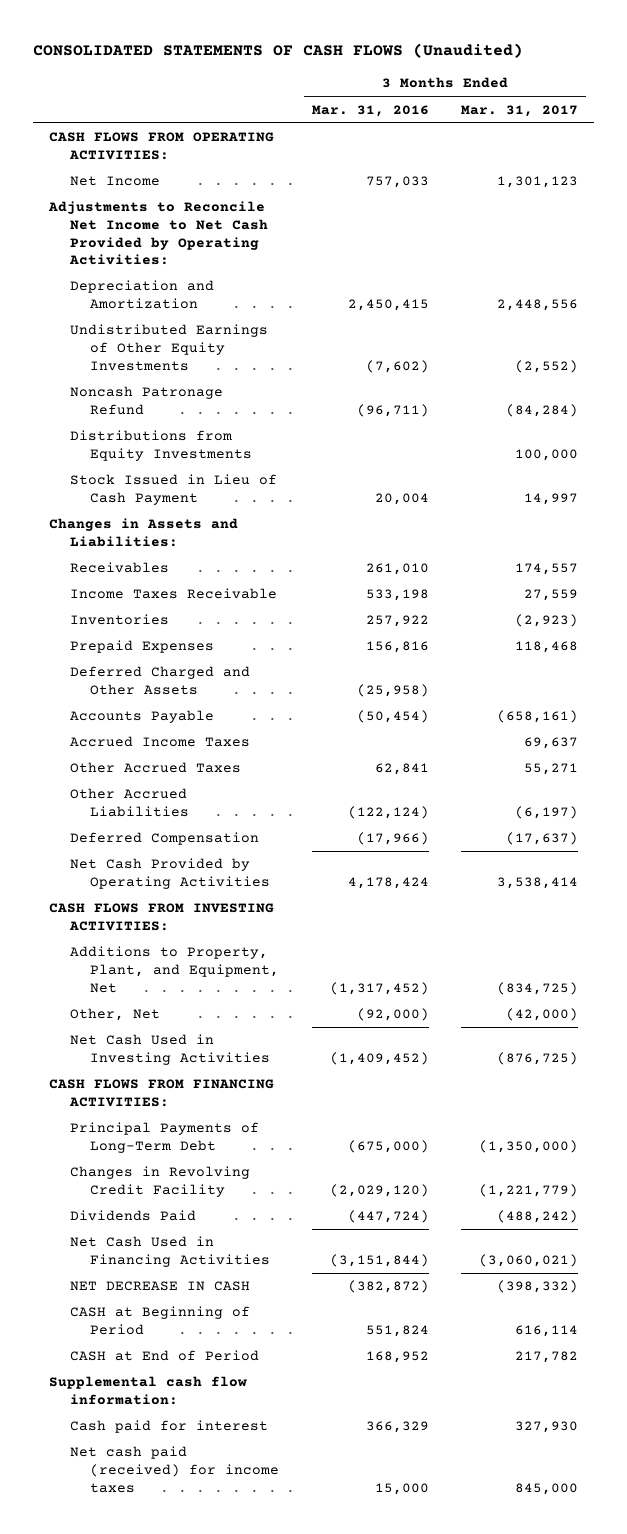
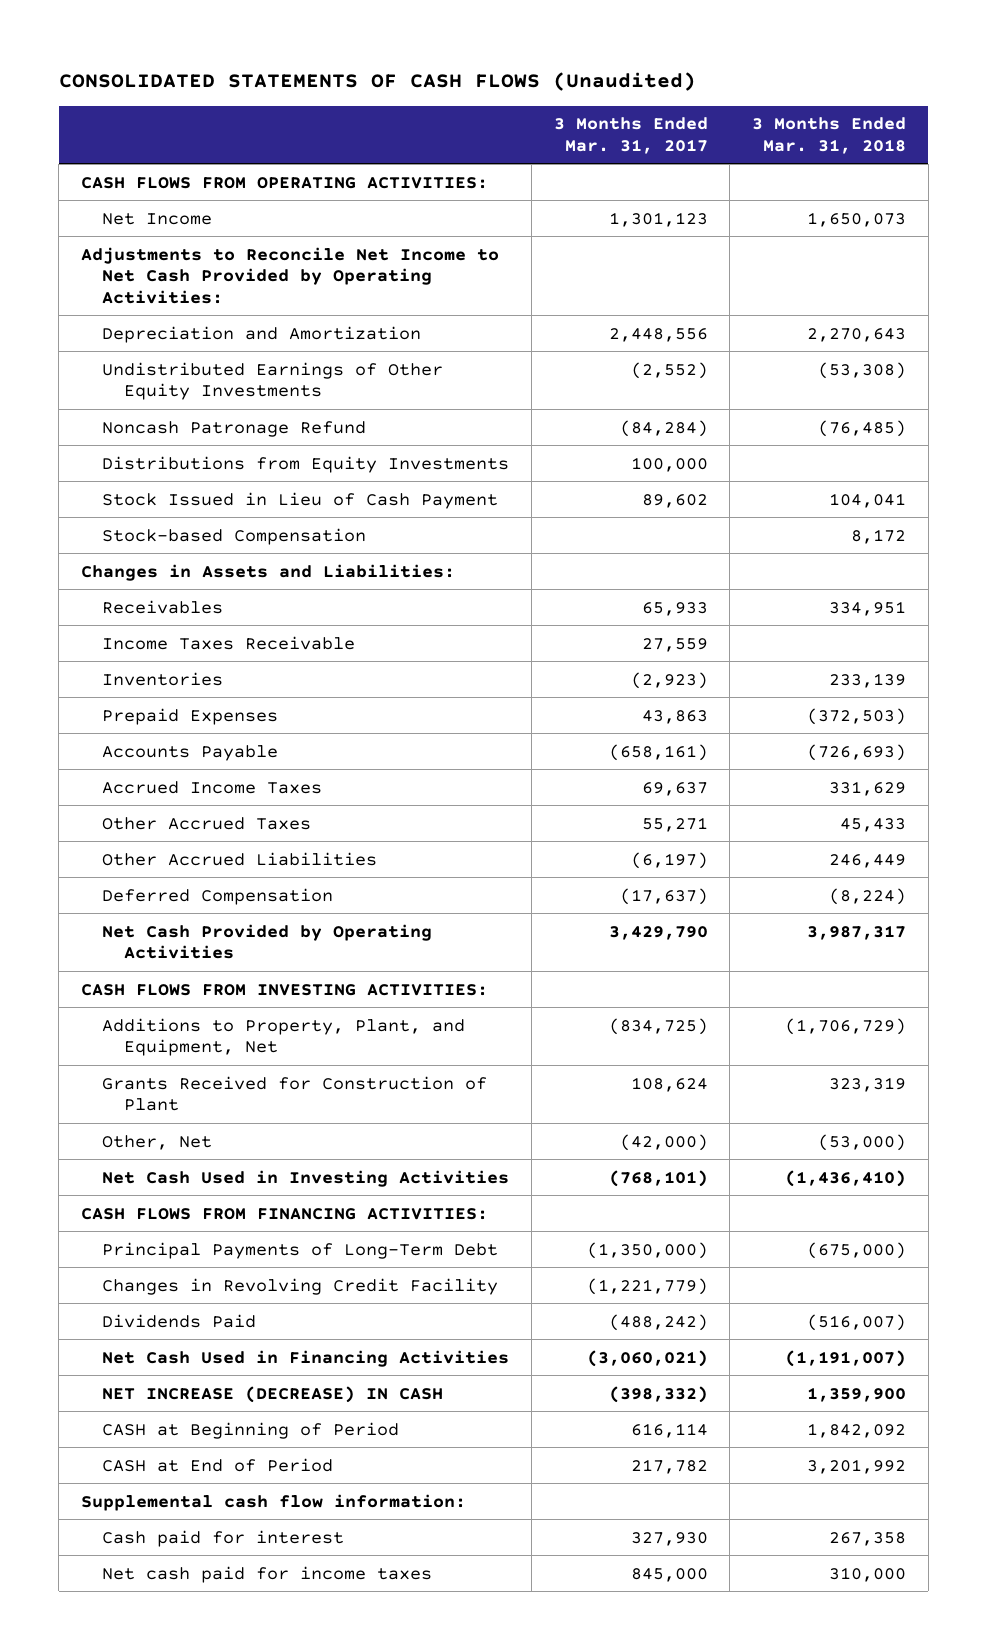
[311,104,429,117] Mar. 31, 2016 -> none
none -> [752,117,907,154] 3 Months Ended Mar. 31, 2018
[524,493,579,506] 14,997 -> [641,493,708,508] 89,602
none -> [102,527,367,545] Stock-based Compensation
[515,563,579,576] 174,557 -> [641,601,708,616] 65,933
[69,666,250,696] Deferred Charged and Other Assets -> none
[515,641,579,654] 118,468 -> [641,709,708,724] 43,863
[497,877,579,890] 3,538,414 -> [608,925,708,940] 3,429,790
none -> [102,1075,488,1112] Grants Received for Construction of Plant
[497,1052,579,1066] (876,725) -> [608,1169,708,1187] (768,101)
[69,1281,250,1292] NET DECREASE IN CASH -> [102,1385,444,1403] NET INCREASE (DECREASE) IN CASH
[69,1446,280,1493] Net cash paid (received) for income taxes -> [102,1565,433,1583] Net cash paid for income taxes

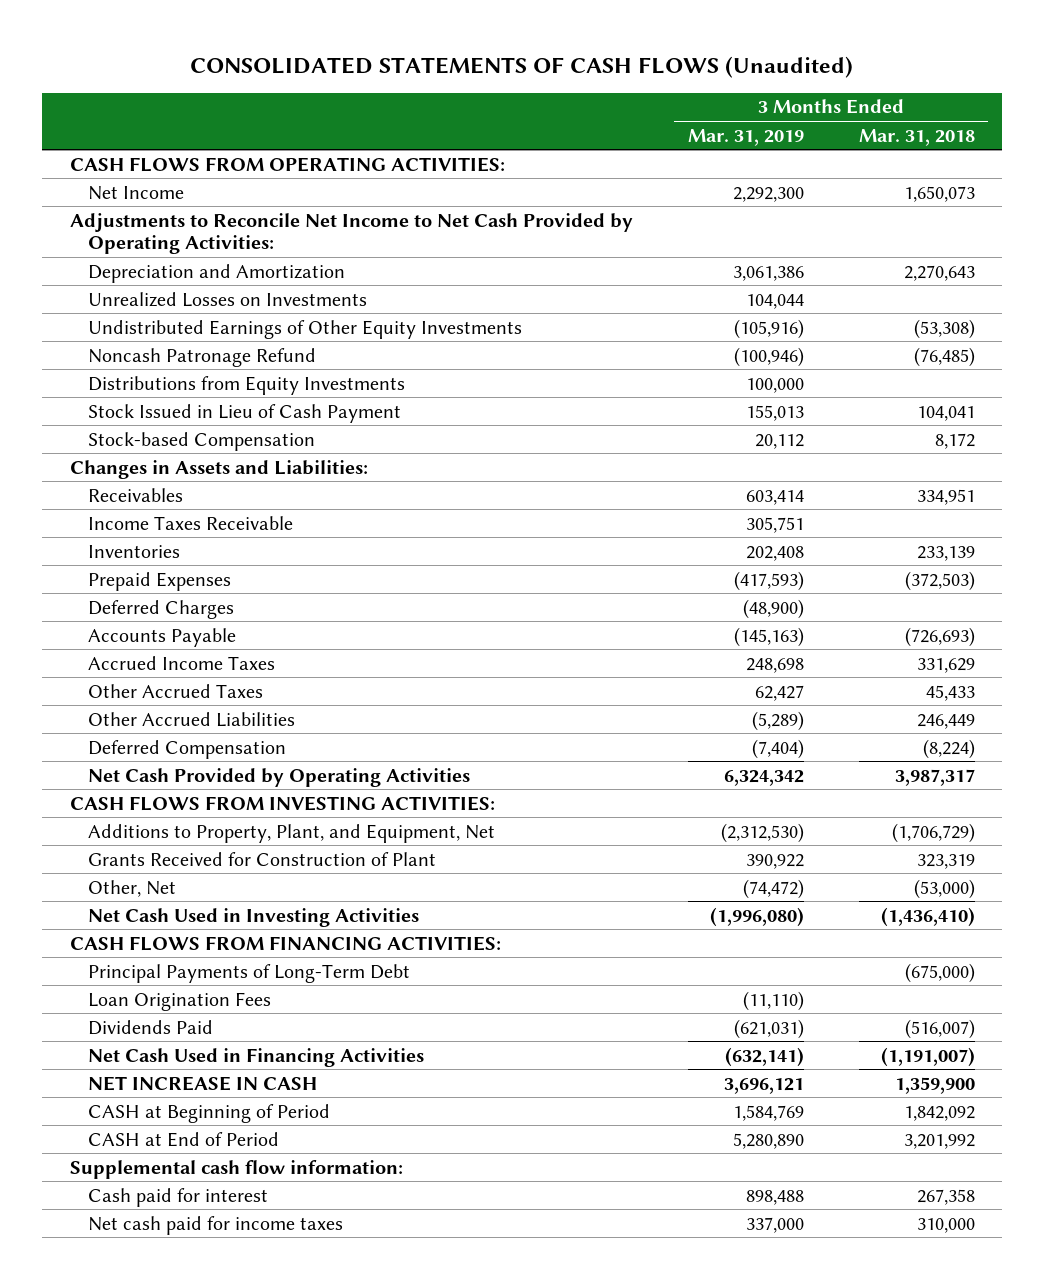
[553,117,708,154] 3 Months Ended Mar. 31, 2017 -> none
none -> [687,128,804,146] Mar. 31, 2019
none -> [87,291,367,307] Unrealized Losses on Investments
none -> [87,599,234,619] Deferred Charges
[102,1277,499,1295] Changes in Revolving Credit Facility -> none
none -> [87,991,271,1011] Loan Origination Fees
[102,1385,444,1403] NET INCREASE (DECREASE) IN CASH -> [87,1075,317,1091] NET INCREASE IN CASH

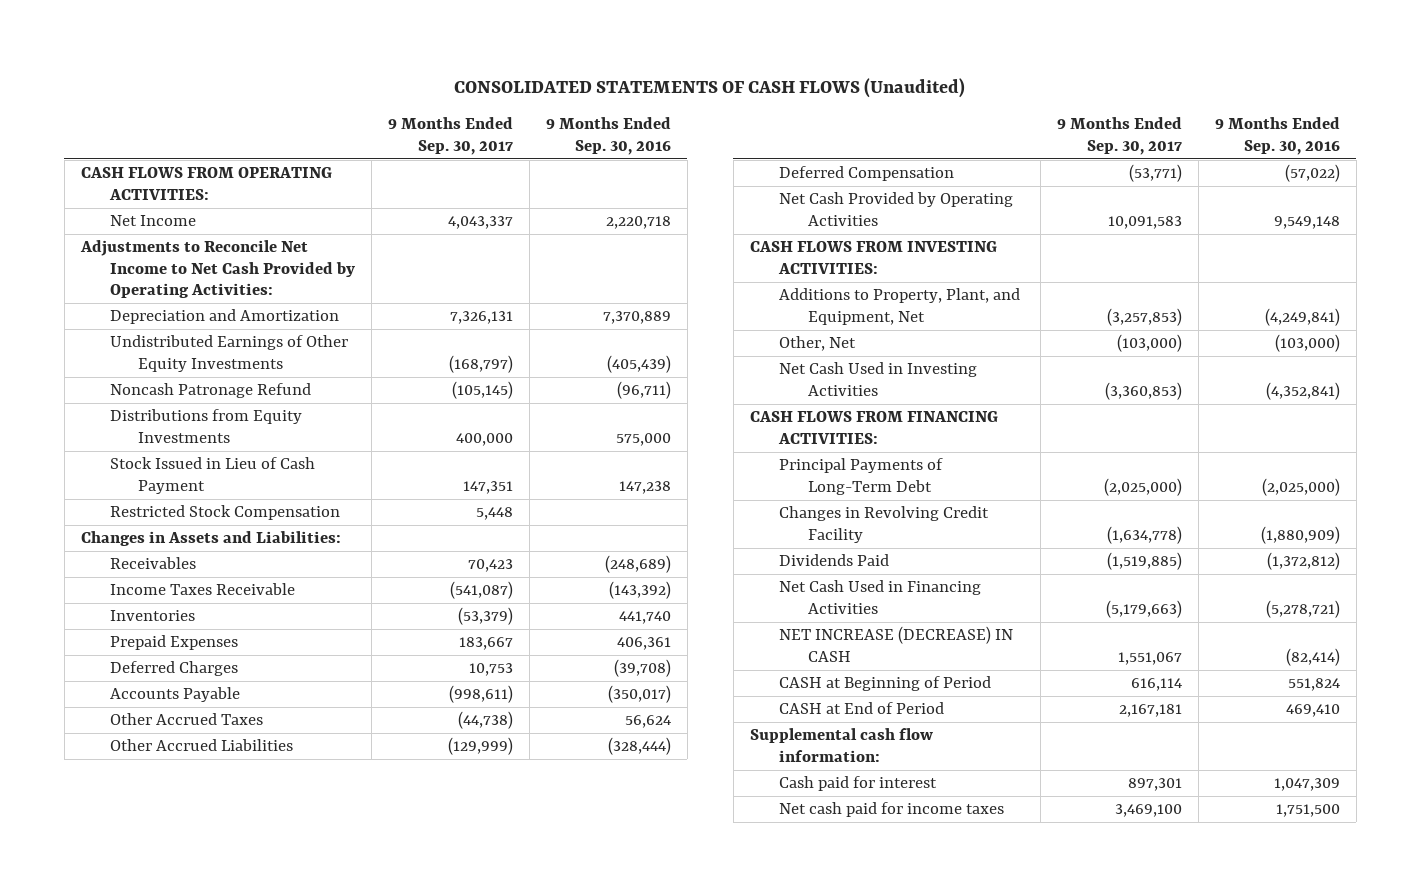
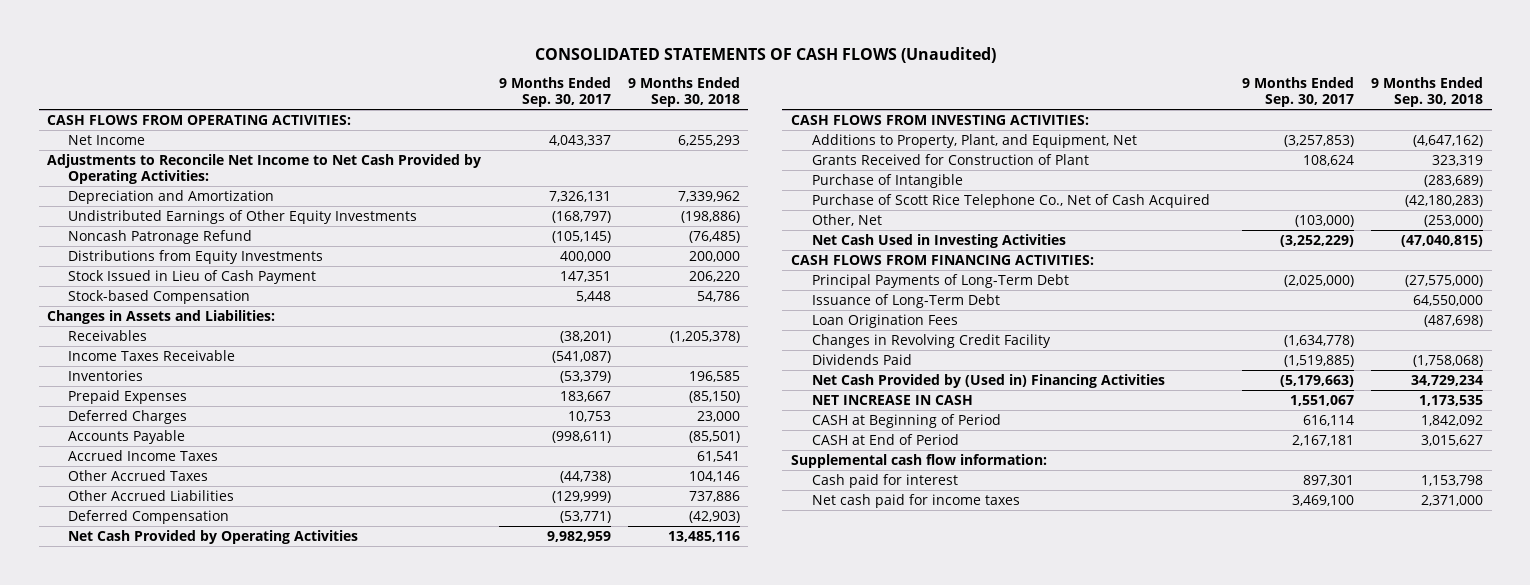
[545,117,671,156] 9 Months Ended Sep. 30, 2016 -> none
none -> [627,77,740,108] 9 Months Ended Sep. 30, 2018
[109,505,340,521] Restricted Stock Compensation -> [68,290,251,305] Stock-based Compensation
[467,559,513,573] 70,423 -> [559,331,611,344] (38,201)
none -> [68,450,219,462] Accrued Income Taxes
[1107,215,1182,229] 10,091,583 -> [546,531,611,543] 9,982,959
none -> [811,154,1089,166] Grants Received for Construction of Plant
none -> [811,174,963,189] Purchase of Intangible
none -> [811,194,1210,209] Purchase of Scott Rice Telephone Co., Net of Cash Acquired
[1104,381,1182,400] (3,360,853) -> [1279,235,1354,248] (3,252,229)
none -> [811,294,1000,309] Issuance of Long-Term Debt
none -> [811,314,958,329] Loan Origination Fees
[778,580,981,614] Net Cash Used in Financing Activities -> [811,374,1165,389] Net Cash Provided by (Used in) Financing Activities
[778,626,1013,662] NET INCREASE (DECREASE) IN CASH -> [811,395,973,406] NET INCREASE IN CASH

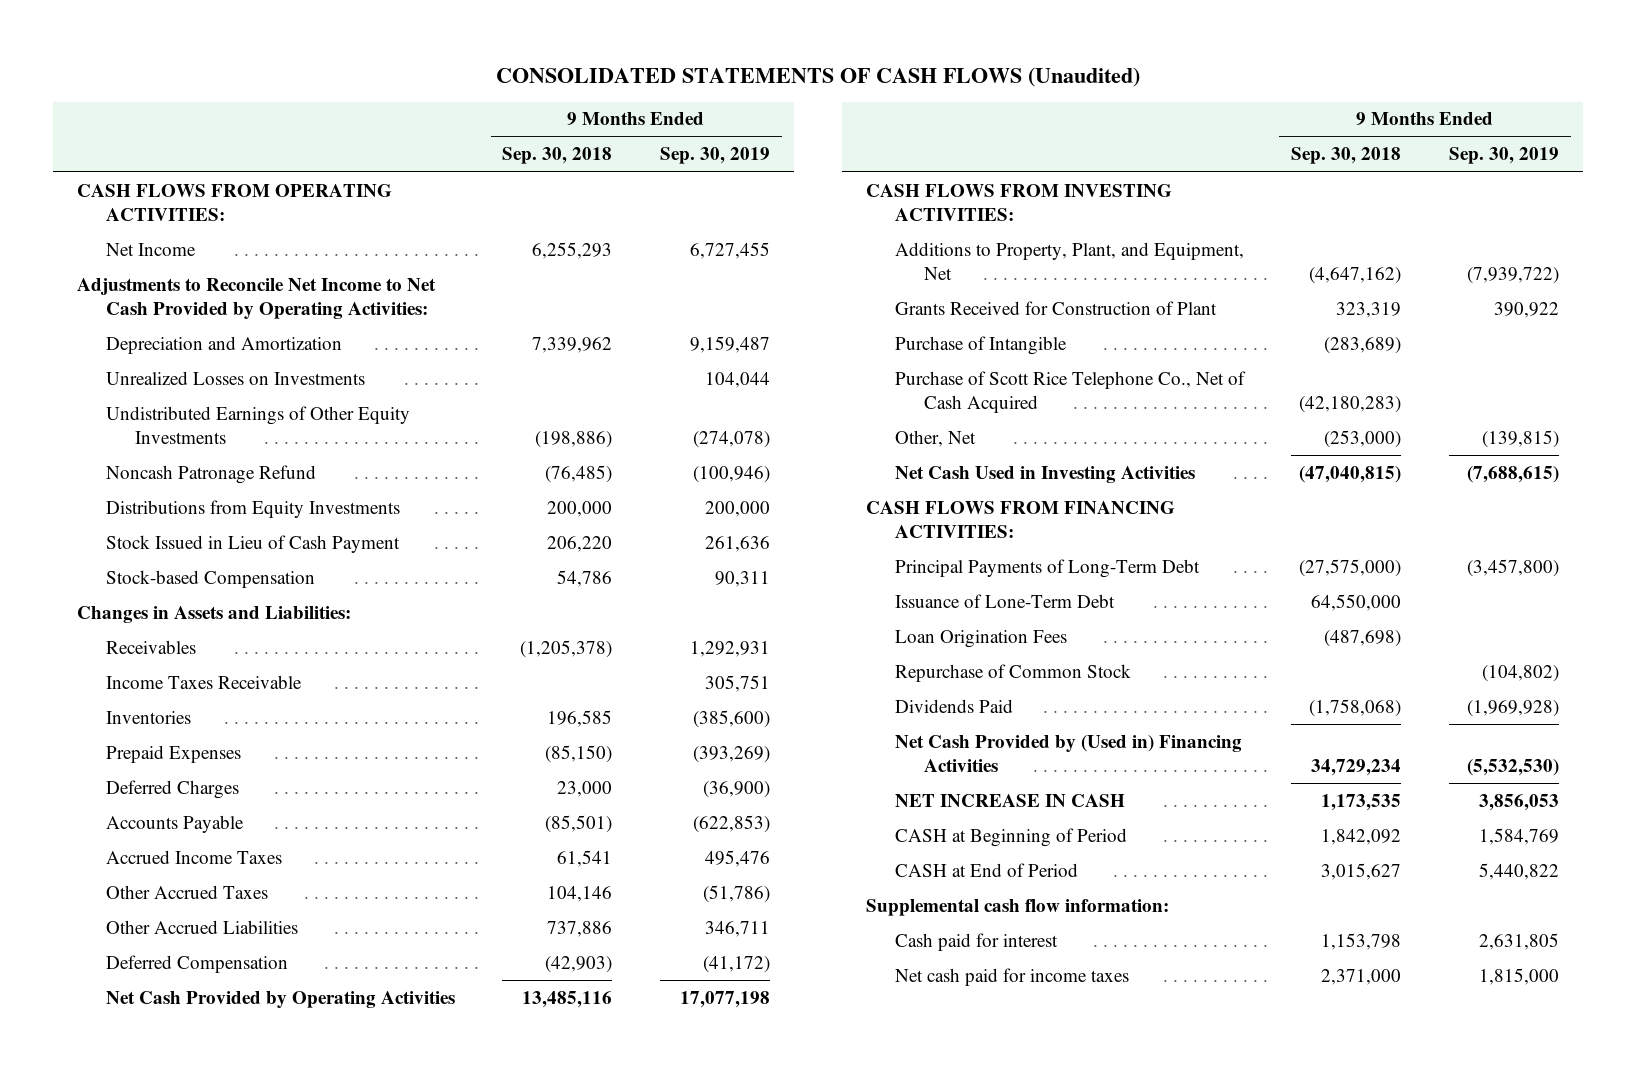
[498,77,611,108] 9 Months Ended Sep. 30, 2017 -> none
none -> [660,147,771,165] Sep. 30, 2019
none -> [105,370,365,385] Unrealized Losses on Investments
[811,294,1000,309] Issuance of Long-Term Debt -> [894,593,1115,608] Issuance of Lone-Term Debt
[811,334,1051,349] Changes in Revolving Credit Facility -> none
none -> [894,663,1131,682] Repurchase of Common Stock

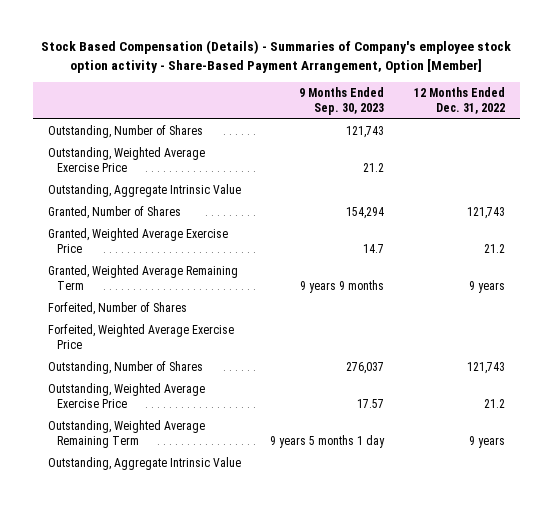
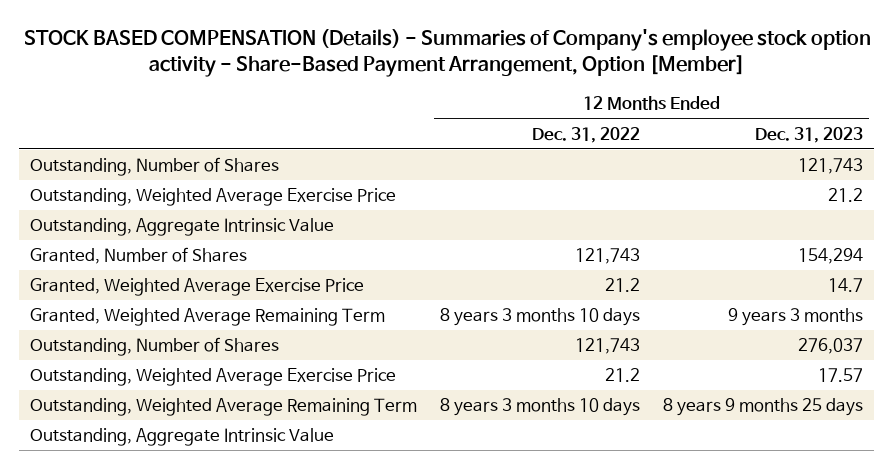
[41,40,512,73] Stock Based Compensation (Details) - Summaries of Company's employee stock option activity - Share-Based Payment Arrangement, Option [Member] -> [23,29,871,78] STOCK BASED COMPENSATION (Details) - Summaries of Company's employee stock option activity - Share-Based Payment Arrangement, Option [Member]
[299,87,385,115] 9 Months Ended Sep. 30, 2023 -> none
none -> [754,126,863,143] Dec. 31, 2023
[47,302,187,316] Forfeited, Number of Shares -> none
[47,324,234,349] Forfeited, Weighted Average Exercise Price -> none
[469,280,506,293] 9 years -> [440,308,641,327] 8 years 3 months 10 days
[469,435,506,448] 9 years -> [440,398,641,417] 8 years 3 months 10 days

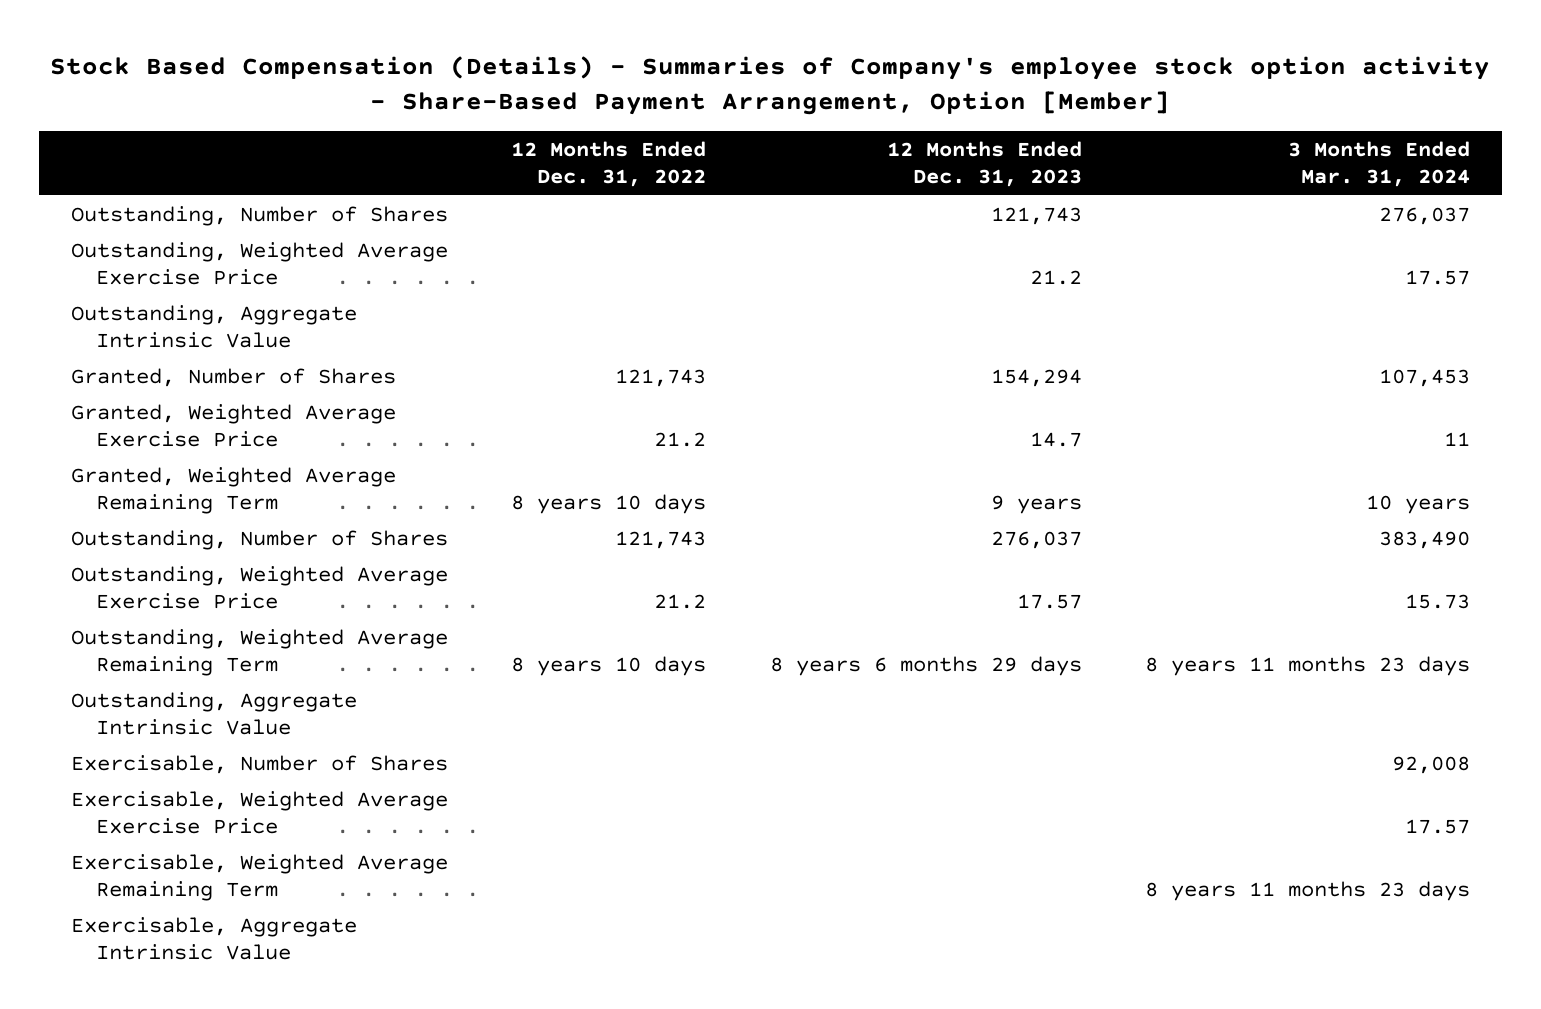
[23,29,871,78] STOCK BASED COMPENSATION (Details) - Summaries of Company's employee stock option activity - Share-Based Payment Arrangement, Option [Member] -> [50,55,1491,115] Stock Based Compensation (Details) - Summaries of Company's employee stock option activity - Share-Based Payment Arrangement, Option [Member]
none -> [1288,140,1471,188] 3 Months Ended Mar. 31, 2024
[440,308,641,327] 8 years 3 months 10 days -> [511,494,707,515] 8 years 10 days
[727,308,863,327] 9 years 3 months -> [990,495,1082,515] 9 years
[440,398,641,417] 8 years 3 months 10 days -> [511,656,707,677] 8 years 10 days
[662,398,863,417] 8 years 9 months 25 days -> [769,656,1082,677] 8 years 6 months 29 days
none -> [70,754,448,774] Exercisable, Number of Shares
none -> [70,790,448,835] Exercisable, Weighted Average Exercise Price
none -> [70,853,448,902] Exercisable, Weighted Average Remaining Term
none -> [70,916,357,961] Exercisable, Aggregate Intrinsic Value

